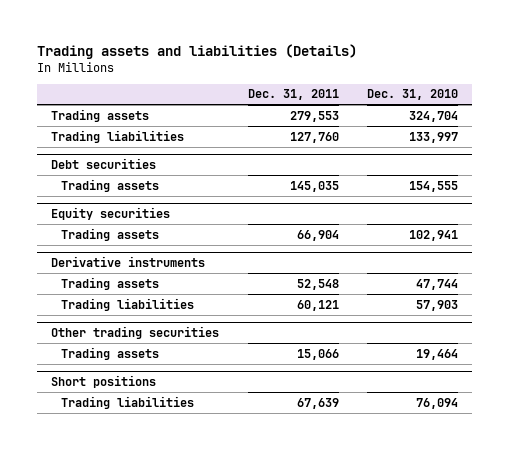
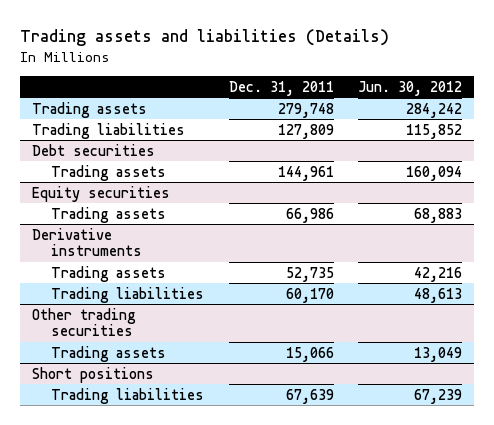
[367,89,459,101] Dec. 31, 2010 -> none
none -> [358,80,463,96] Jun. 30, 2012
[289,110,339,122] 279,553 -> [277,102,334,118] 279,748
[289,131,339,143] 127,760 -> [277,123,334,139] 127,809
[289,180,339,192] 145,035 -> [277,165,334,181] 144,961
[296,229,339,241] 66,904 -> [285,207,334,223] 66,986
[296,278,339,290] 52,548 -> [285,266,334,282] 52,735
[296,299,339,311] 60,121 -> [285,287,334,303] 60,170

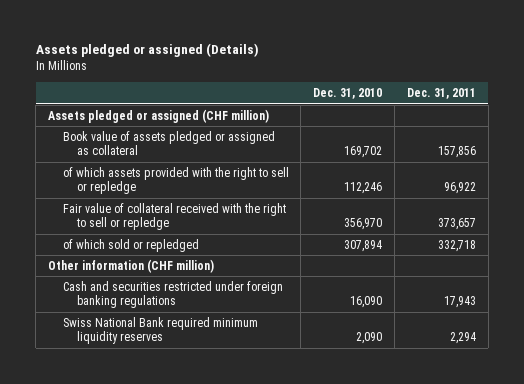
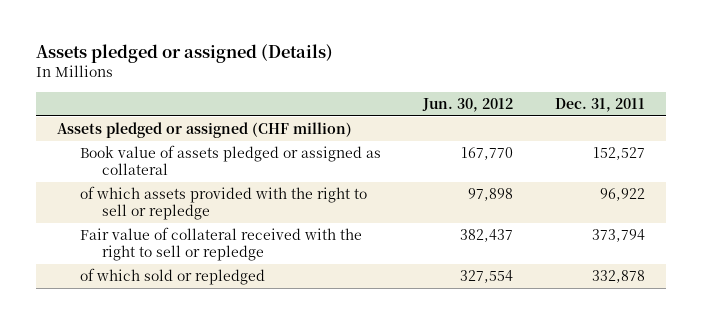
[313,88,383,100] Dec. 31, 2010 -> none
none -> [421,97,513,112] Jun. 30, 2012
[438,146,477,159] 157,856 -> [592,147,645,161] 152,527
[48,258,215,273] Other information (CHF million) -> none
[62,280,283,309] Cash and securities restricted under foreign banking regulations -> none
[62,316,258,345] Swiss National Bank required minimum liquidity reserves -> none
[438,218,477,231] 373,657 -> [591,229,645,243] 373,794
[438,239,477,252] 332,718 -> [591,270,645,284] 332,878

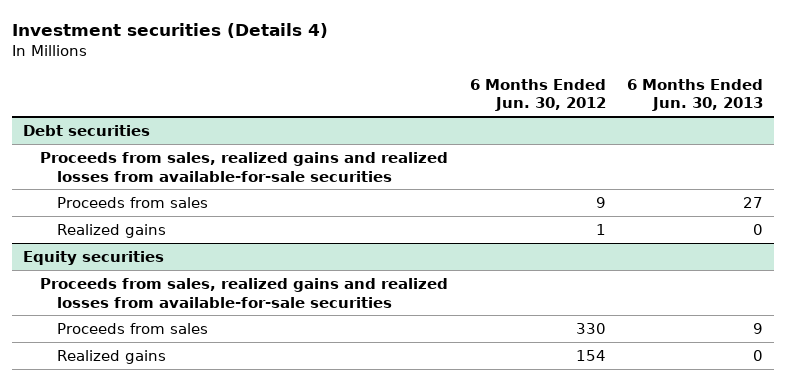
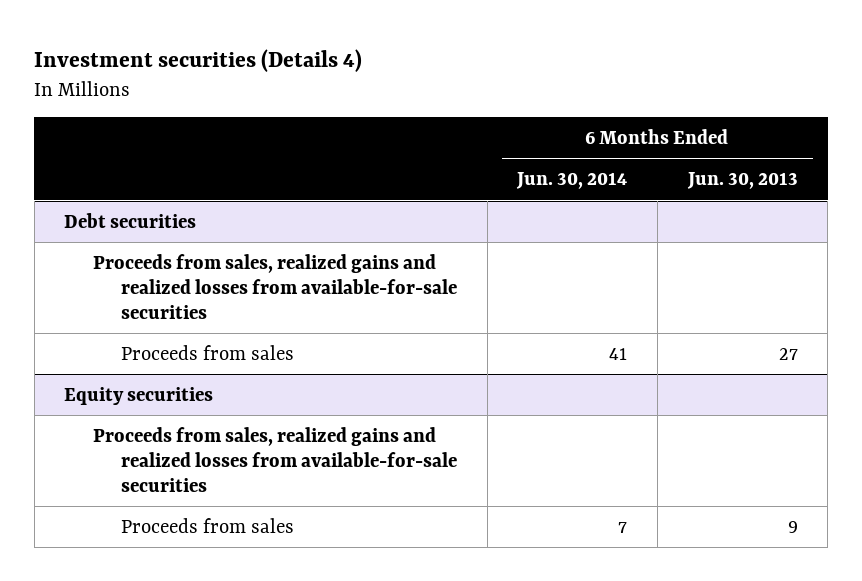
[469,78,606,112] 6 Months Ended Jun. 30, 2012 -> none
none -> [516,172,628,190] Jun. 30, 2014
[57,223,167,238] Realized gains -> none
[57,349,167,364] Realized gains -> none

